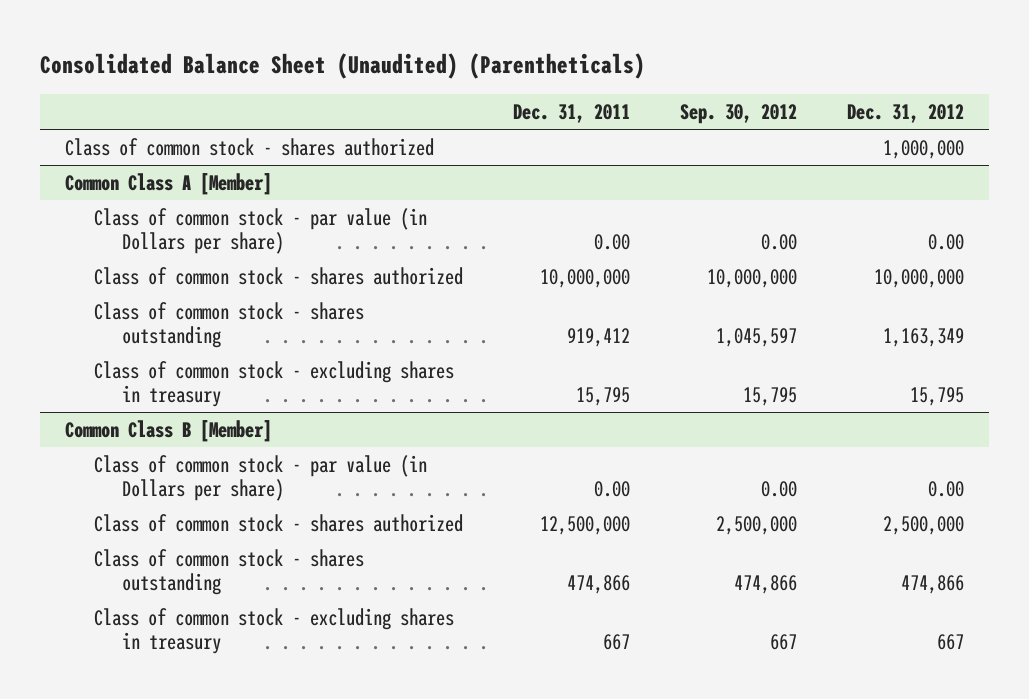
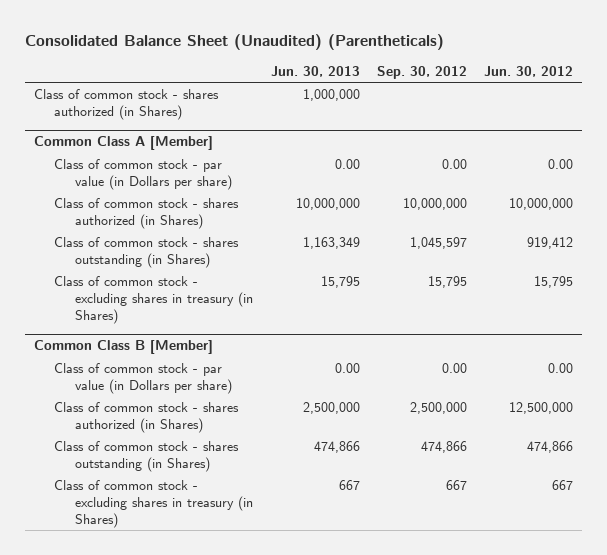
[512,103,630,123] Dec. 31, 2011 -> none
[847,103,965,123] Dec. 31, 2012 -> none
none -> [270,65,360,77] Jun. 30, 2013
none -> [484,65,574,77] Jun. 30, 2012
[65,137,435,156] Class of common stock - shares authorized -> [33,89,219,120] Class of common stock - shares authorized (in Shares)
[93,266,463,285] Class of common stock - shares authorized -> [54,198,240,229] Class of common stock - shares authorized (in Shares)
[93,301,364,349] Class of common stock - shares outstanding -> [54,237,240,268] Class of common stock - shares outstanding (in Shares)
[93,360,454,408] Class of common stock - excluding shares in treasury -> [54,276,254,324] Class of common stock - excluding shares in treasury (in Shares)
[93,513,463,532] Class of common stock - shares authorized -> [54,402,240,433] Class of common stock - shares authorized (in Shares)
[93,548,364,596] Class of common stock - shares outstanding -> [54,441,240,472] Class of common stock - shares outstanding (in Shares)
[93,607,454,655] Class of common stock - excluding shares in treasury -> [54,480,254,528] Class of common stock - excluding shares in treasury (in Shares)

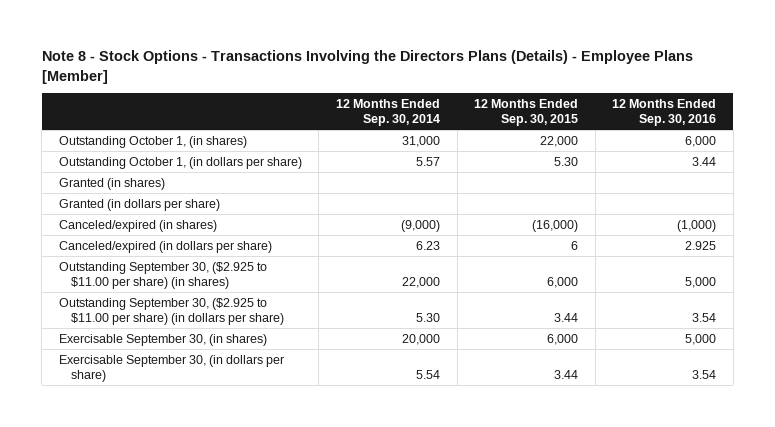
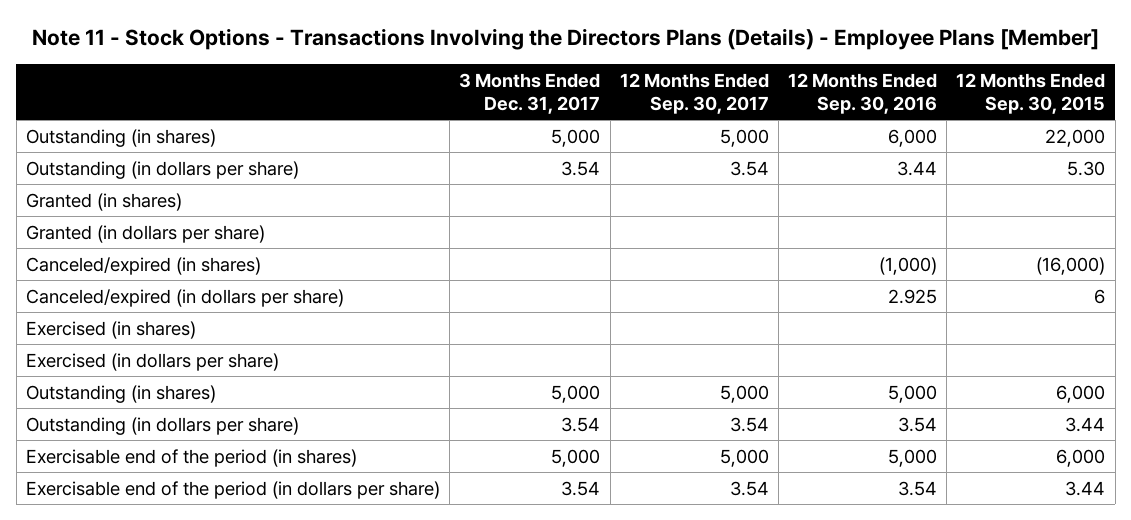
[41,50,693,84] Note 8 - Stock Options - Transactions Involving the Directors Plans (Details) - Employee Plans [Member] -> [31,28,1099,51] Note 11 - Stock Options - Transactions Involving the Directors Plans (Details) - Employee Plans [Member]
[335,99,440,127] 12 Months Ended Sep. 30, 2014 -> none
none -> [459,72,601,114] 3 Months Ended Dec. 31, 2017
none -> [619,72,769,114] 12 Months Ended Sep. 30, 2017
[58,135,247,148] Outstanding October 1, (in shares) -> [26,128,217,147] Outstanding (in shares)
[58,156,302,169] Outstanding October 1, (in dollars per share) -> [26,160,300,179] Outstanding (in dollars per share)
none -> [26,320,197,339] Exercised (in shares)
none -> [26,352,280,371] Exercised (in dollars per share)
[58,261,267,289] Outstanding September 30, ($2.925 to $11.00 per share) (in shares) -> [26,384,217,403] Outstanding (in shares)
[58,297,284,325] Outstanding September 30, ($2.925 to $11.00 per share) (in dollars per share) -> [26,416,300,435] Outstanding (in dollars per share)
[58,333,267,346] Exercisable September 30, (in shares) -> [26,448,358,467] Exercisable end of the period (in shares)
[58,354,284,382] Exercisable September 30, (in dollars per share) -> [26,480,441,499] Exercisable end of the period (in dollars per share)

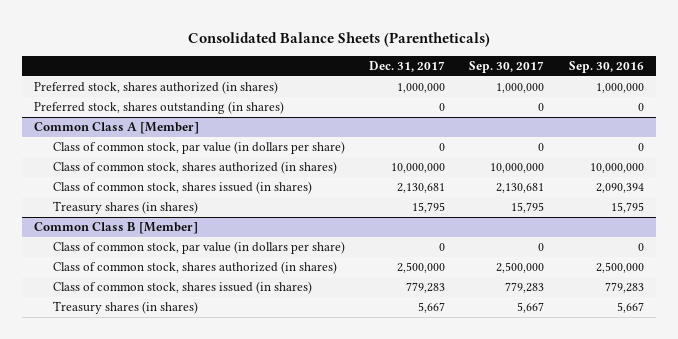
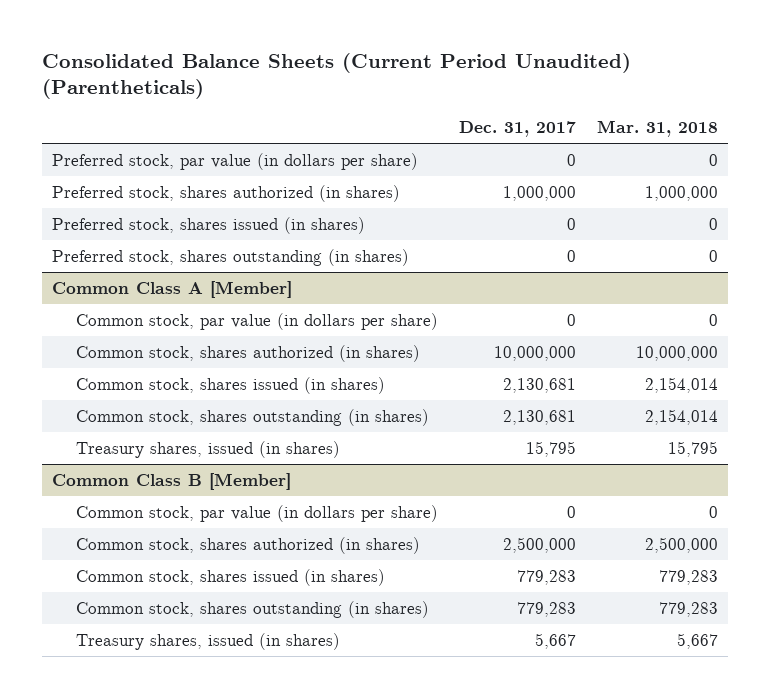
[187,31,490,47] Consolidated Balance Sheets (Parentheticals) -> [41,52,631,99] Consolidated Balance Sheets (Current Period Unaudited) (Parentheticals)
[469,60,545,73] Sep. 30, 2017 -> none
[568,60,644,73] Sep. 30, 2016 -> none
none -> [596,119,718,137] Mar. 31, 2018
none -> [51,153,418,171] Preferred stock, par value (in dollars per share)
none -> [51,217,365,235] Preferred stock, shares issued (in shares)
[52,141,345,155] Class of common stock, par value (in dollars per share) -> [75,313,438,331] Common stock, par value (in dollars per share)
[52,161,337,175] Class of common stock, shares authorized (in shares) -> [75,345,420,363] Common stock, shares authorized (in shares)
[52,181,312,195] Class of common stock, shares issued (in shares) -> [75,377,385,395] Common stock, shares issued (in shares)
none -> [75,409,429,427] Common stock, shares outstanding (in shares)
[52,201,198,215] Treasury shares (in shares) -> [75,441,340,459] Treasury shares, issued (in shares)
[52,241,345,255] Class of common stock, par value (in dollars per share) -> [75,505,438,523] Common stock, par value (in dollars per share)
[52,261,337,275] Class of common stock, shares authorized (in shares) -> [75,537,420,555] Common stock, shares authorized (in shares)
[52,281,312,295] Class of common stock, shares issued (in shares) -> [75,569,385,587] Common stock, shares issued (in shares)
none -> [75,601,429,619] Common stock, shares outstanding (in shares)
[52,301,198,315] Treasury shares (in shares) -> [75,633,340,651] Treasury shares, issued (in shares)

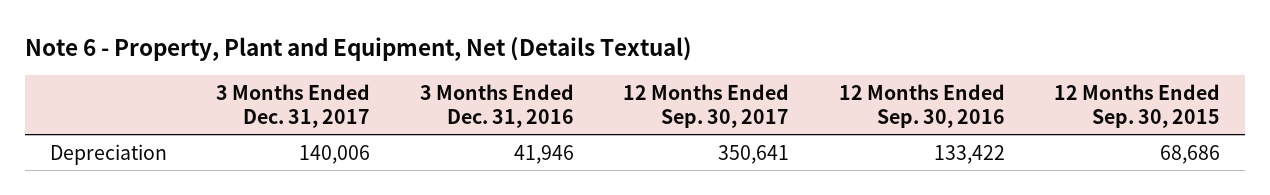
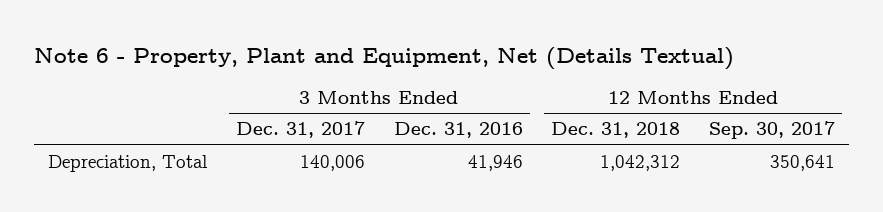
[838,83,1005,129] 12 Months Ended Sep. 30, 2016 -> none
[1054,83,1221,129] 12 Months Ended Sep. 30, 2015 -> none
none -> [551,122,681,139] Dec. 31, 2018
[49,143,167,165] Depreciation -> [48,155,209,173] Depreciation, Total

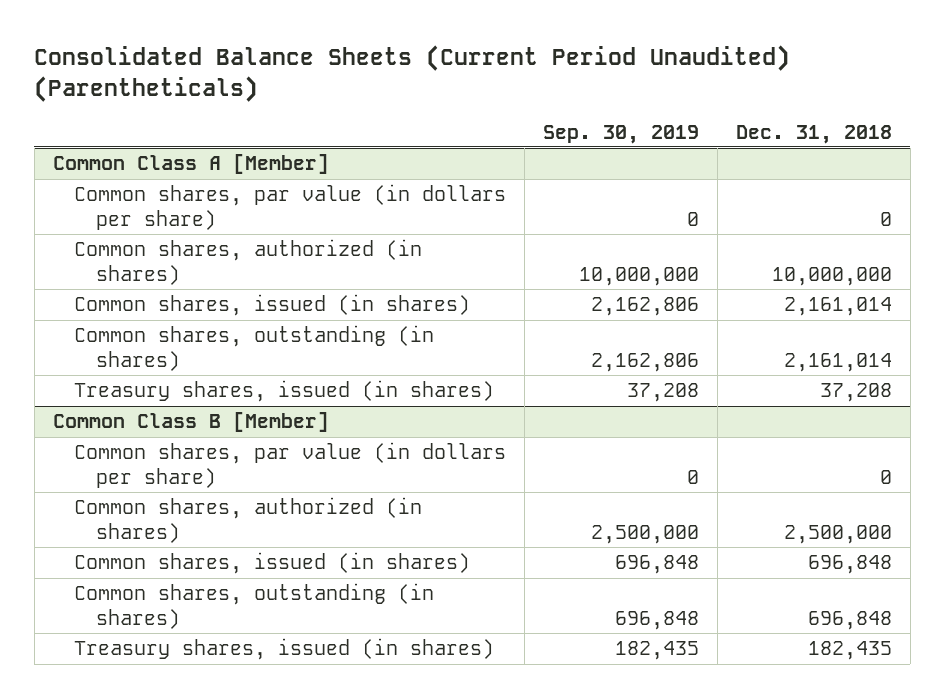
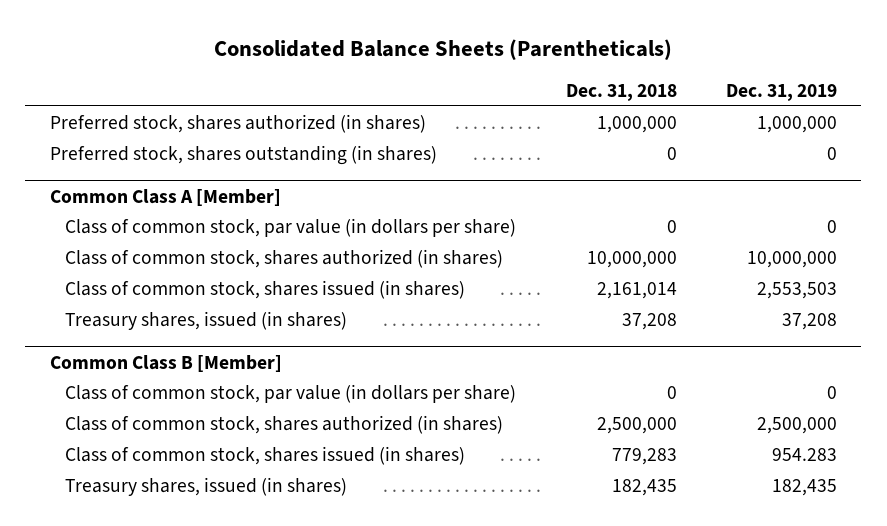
[34,45,791,103] Consolidated Balance Sheets (Current Period Unaudited) (Parentheticals) -> [214,38,673,60] Consolidated Balance Sheets (Parentheticals)
[543,124,700,144] Sep. 30, 2019 -> none
none -> [725,83,837,101] Dec. 31, 2019
none -> [50,113,427,133] Preferred stock, shares authorized (in shares)
none -> [50,144,438,165] Preferred stock, shares outstanding (in shares)
[74,325,435,372] Common shares, outstanding (in shares) -> none
[74,184,507,231] Common shares, par value (in dollars per share) -> [65,217,517,237] Class of common stock, par value (in dollars per share)
[74,239,423,286] Common shares, authorized (in shares) -> [65,248,504,268] Class of common stock, shares authorized (in shares)
[74,294,471,317] Common shares, issued (in shares) -> [65,279,466,299] Class of common stock, shares issued (in shares)
[74,583,435,630] Common shares, outstanding (in shares) -> none
[74,442,507,489] Common shares, par value (in dollars per share) -> [65,383,517,403] Class of common stock, par value (in dollars per share)
[74,497,423,544] Common shares, authorized (in shares) -> [65,414,504,434] Class of common stock, shares authorized (in shares)
[74,552,471,575] Common shares, issued (in shares) -> [65,445,466,465] Class of common stock, shares issued (in shares)
[807,555,892,575] 696,848 -> [611,447,677,465] 779,283

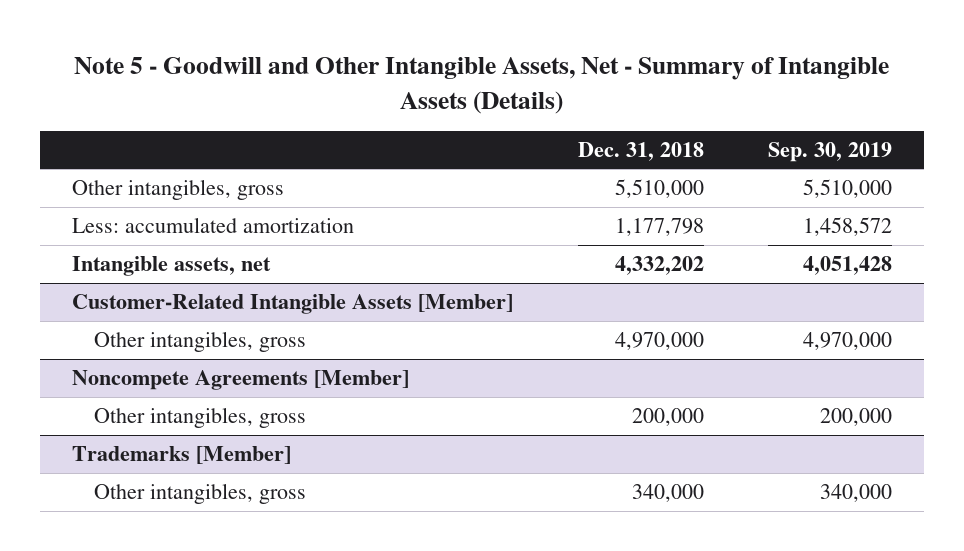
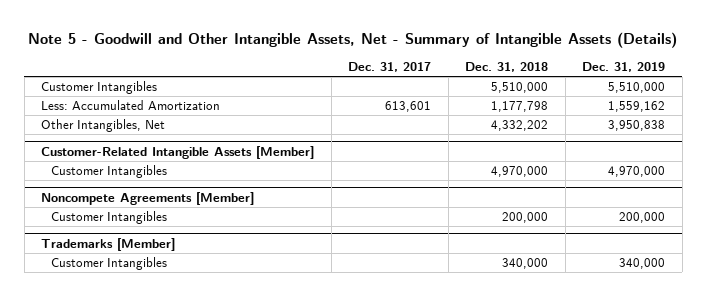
[768,141,893,162] Sep. 30, 2019 -> none
none -> [348,62,432,73] Dec. 31, 2017
none -> [582,62,666,73] Dec. 31, 2019
[72,179,285,201] Other intangibles, gross -> [41,81,158,95] Customer Intangibles
[72,217,355,234] Less: accumulated amortization -> [41,100,221,111] Less: Accumulated Amortization
[72,256,272,277] Intangible assets, net -> [41,119,166,133] Other Intangibles, Net
[93,331,306,353] Other intangibles, gross -> [51,165,168,179] Customer Intangibles
[93,407,306,429] Other intangibles, gross -> [51,211,168,225] Customer Intangibles
[93,483,306,505] Other intangibles, gross -> [51,257,168,271] Customer Intangibles

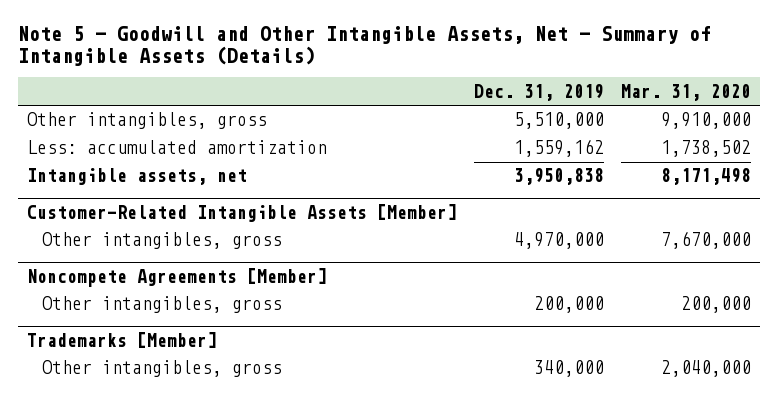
[348,62,432,73] Dec. 31, 2017 -> none
[465,62,549,73] Dec. 31, 2018 -> none
none -> [621,83,752,101] Mar. 31, 2020
[41,81,158,95] Customer Intangibles -> [26,112,267,130] Other intangibles, gross
[41,100,221,111] Less: Accumulated Amortization -> [26,140,327,155] Less: accumulated amortization
[41,119,166,133] Other Intangibles, Net -> [26,168,247,186] Intangible assets, net
[51,165,168,179] Customer Intangibles -> [42,232,283,250] Other intangibles, gross
[51,211,168,225] Customer Intangibles -> [42,296,283,314] Other intangibles, gross
[51,257,168,271] Customer Intangibles -> [42,360,283,378] Other intangibles, gross

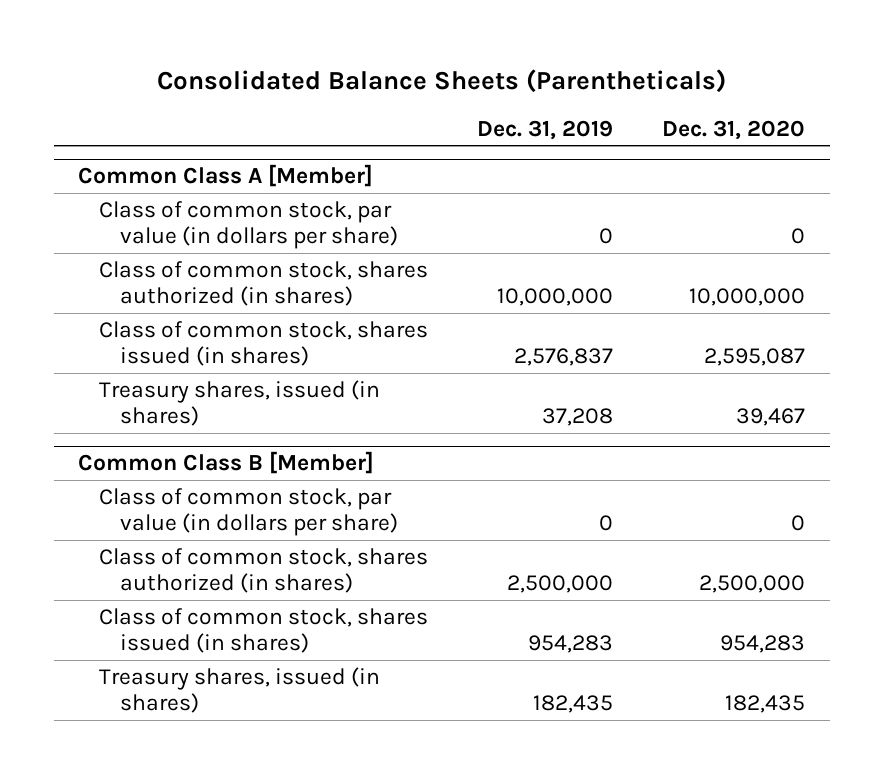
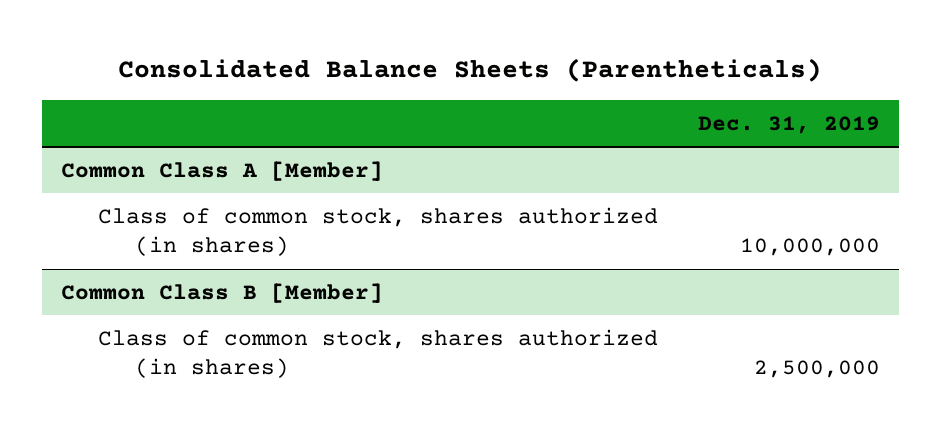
[662,119,806,140] Dec. 31, 2020 -> none
[99,200,399,250] Class of common stock, par value (in dollars per share) -> none
[99,320,429,367] Class of common stock, shares issued (in shares) -> none
[99,379,381,427] Treasury shares, issued (in shares) -> none
[99,487,399,537] Class of common stock, par value (in dollars per share) -> none
[99,607,429,654] Class of common stock, shares issued (in shares) -> none
[99,666,381,714] Treasury shares, issued (in shares) -> none

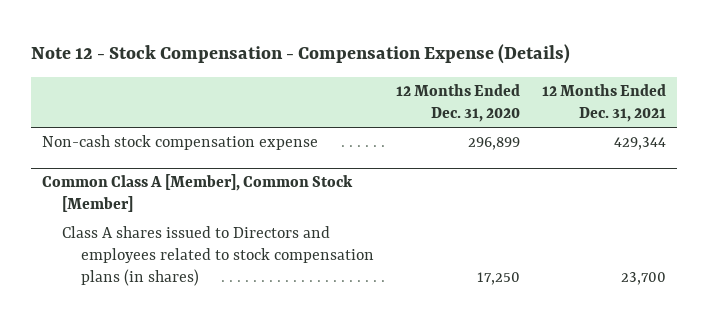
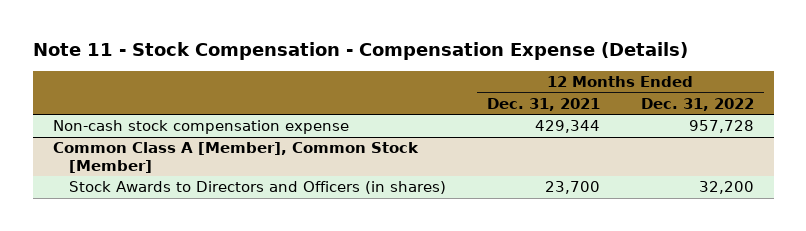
[31,43,571,64] Note 12 - Stock Compensation - Compensation Expense (Details) -> [32,41,688,60] Note 11 - Stock Compensation - Compensation Expense (Details)
[396,84,521,123] 12 Months Ended Dec. 31, 2020 -> none
none -> [640,97,754,111] Dec. 31, 2022
[61,226,375,287] Class A shares issued to Directors and employees related to stock compensation plans (in shares) -> [69,181,447,195] Stock Awards to Directors and Officers (in shares)

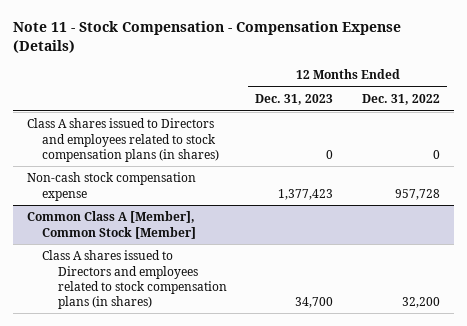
[486,97,600,111] Dec. 31, 2021 -> none
none -> [255,94,334,106] Dec. 31, 2023
none -> [27,118,220,162] Class A shares issued to Directors and employees related to stock compensation plans (in shares)
[69,181,447,195] Stock Awards to Directors and Officers (in shares) -> [42,250,227,309] Class A shares issued to Directors and employees related to stock compensation plans (in shares)

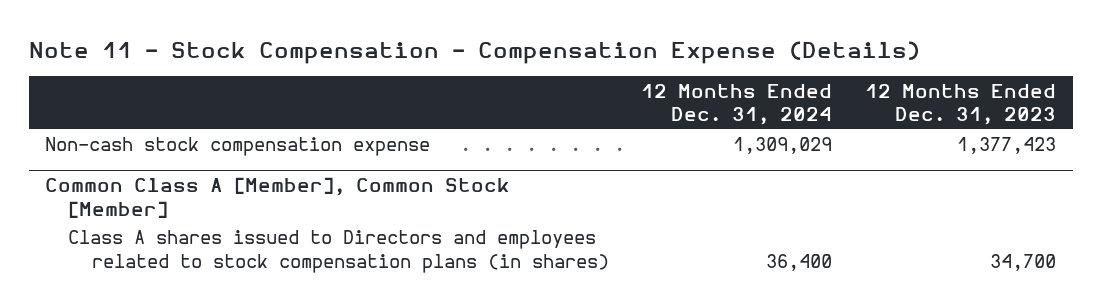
[361,94,440,106] Dec. 31, 2022 -> none
none -> [641,83,833,126] 12 Months Ended Dec. 31, 2024
[27,118,220,162] Class A shares issued to Directors and employees related to stock compensation plans (in shares) -> none

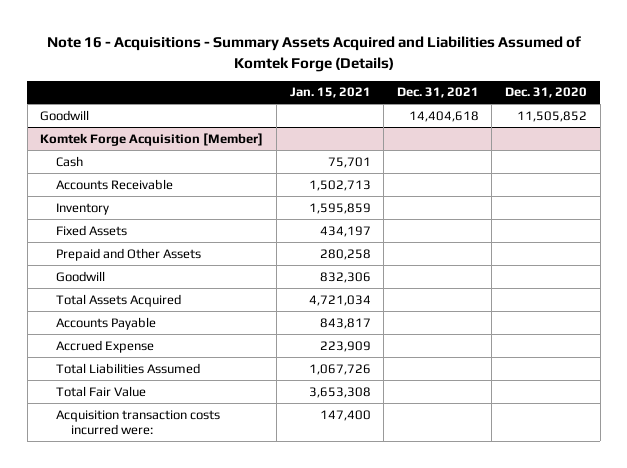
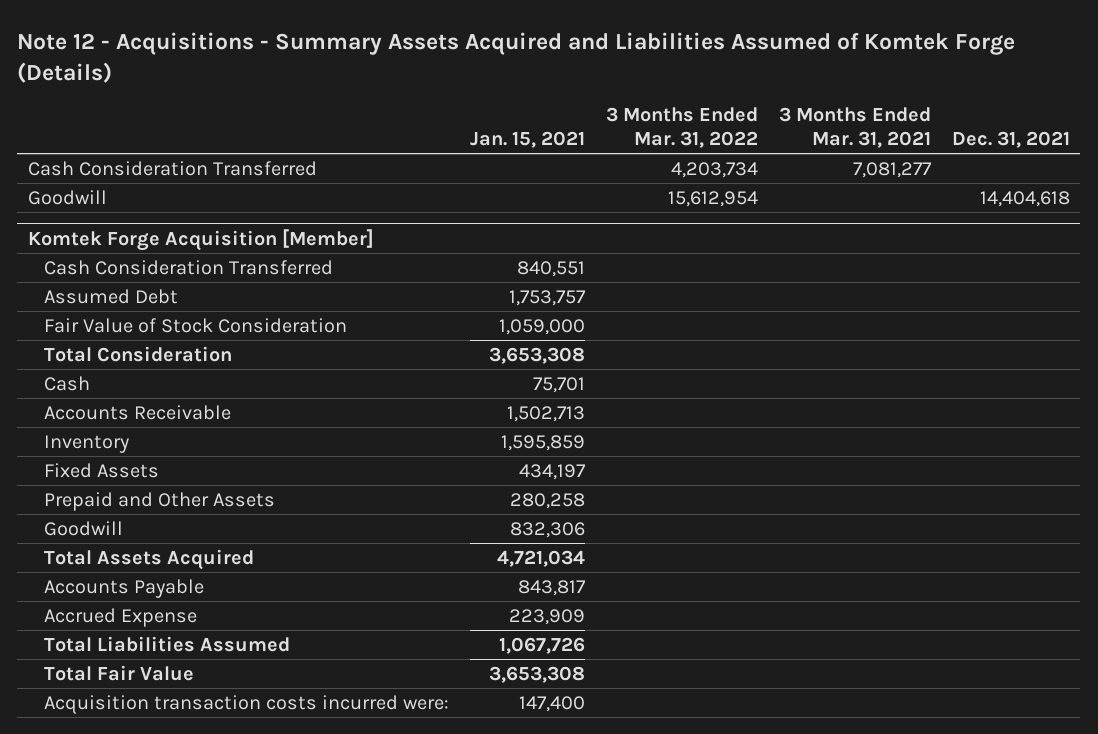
[46,36,581,72] Note 16 - Acquisitions - Summary Assets Acquired and Liabilities Assumed of Komtek Forge (Details) -> [17,31,1016,84] Note 12 - Acquisitions - Summary Assets Acquired and Liabilities Assumed of Komtek Forge (Details)
[505,87,588,99] Dec. 31, 2020 -> none
none -> [606,107,759,148] 3 Months Ended Mar. 31, 2022
none -> [778,107,931,148] 3 Months Ended Mar. 31, 2021
none -> [27,160,317,176] Cash Consideration Transferred
none -> [44,259,334,275] Cash Consideration Transferred
none -> [44,288,179,304] Assumed Debt
none -> [44,317,348,333] Fair Value of Stock Consideration
none -> [44,345,233,362] Total Consideration

